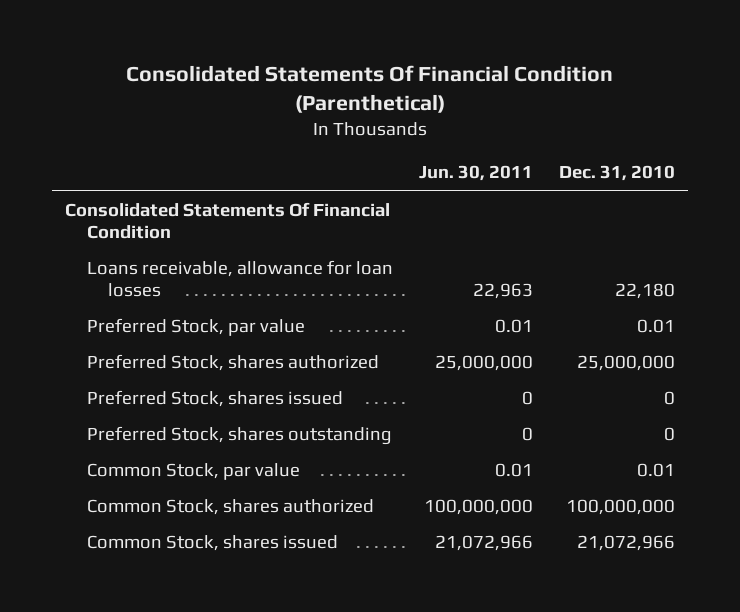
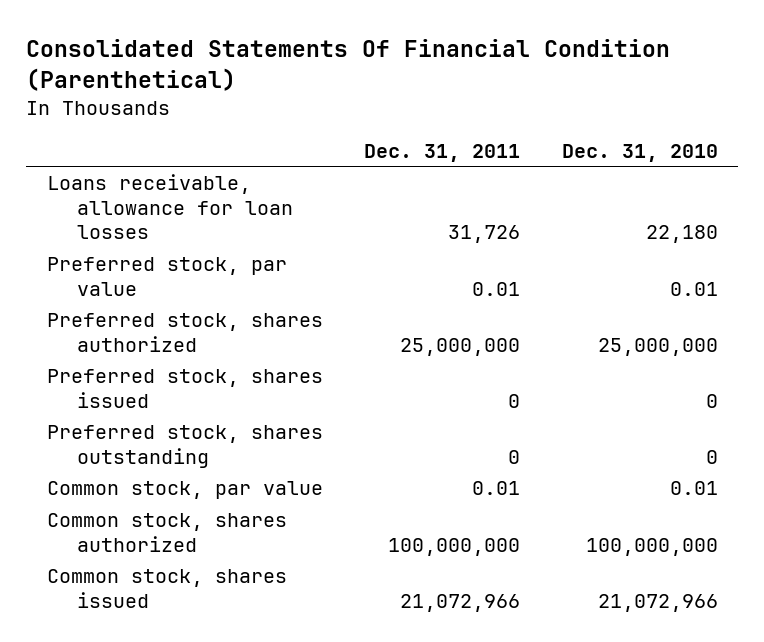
[418,165,533,182] Jun. 30, 2011 -> none
none -> [364,143,521,162] Dec. 31, 2011
[64,202,390,239] Consolidated Statements Of Financial Condition -> none
[86,318,305,337] Preferred Stock, par value -> [46,257,287,296] Preferred stock, par value
[86,354,379,372] Preferred Stock, shares authorized -> [46,313,323,352] Preferred stock, shares authorized
[86,390,343,408] Preferred Stock, shares issued -> [46,369,323,408] Preferred stock, shares issued
[86,426,392,446] Preferred Stock, shares outstanding -> [46,425,323,468] Preferred stock, shares outstanding
[86,463,300,481] Common Stock, par value -> [46,481,323,500] Common stock, par value
[86,499,374,516] Common Stock, shares authorized -> [46,513,287,552] Common stock, shares authorized
[86,535,338,552] Common Stock, shares issued -> [46,569,287,608] Common stock, shares issued

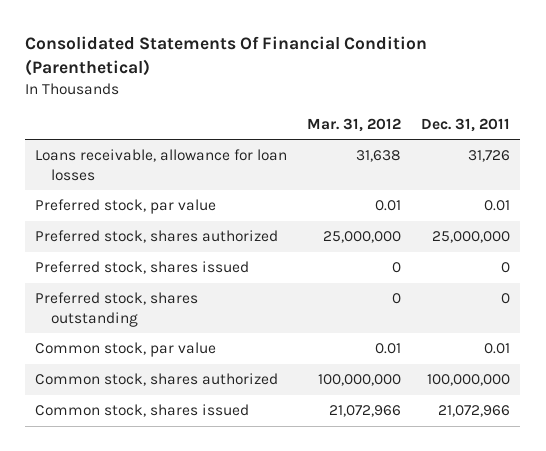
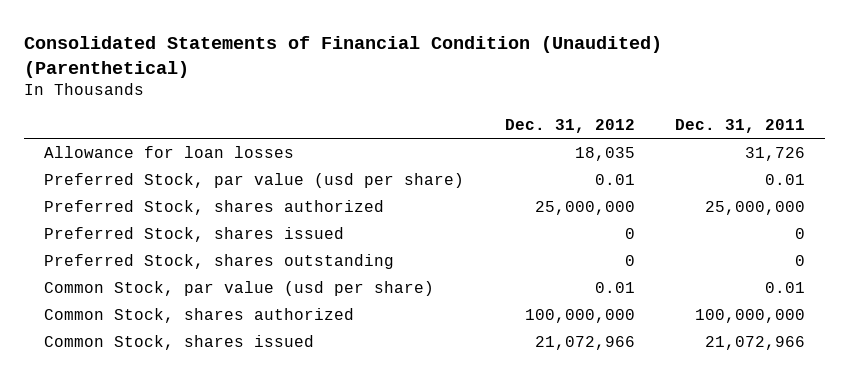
[25,36,428,76] Consolidated Statements Of Financial Condition (Parenthetical) -> [24,36,663,78] Consolidated Statements of Financial Condition (Unaudited) (Parenthetical)
[307,118,402,133] Mar. 31, 2012 -> none
none -> [504,118,635,133] Dec. 31, 2012
[35,149,288,181] Loans receivable, allowance for loan losses -> [44,145,295,158] Allowance for loan losses
[35,199,217,215] Preferred stock, par value -> [44,172,465,188] Preferred Stock, par value (usd per share)
[35,230,279,244] Preferred stock, shares authorized -> [44,199,385,215] Preferred Stock, shares authorized
[35,261,250,275] Preferred stock, shares issued -> [44,226,345,242] Preferred Stock, shares issued
[35,292,199,327] Preferred stock, shares outstanding -> [44,253,395,269] Preferred Stock, shares outstanding
[35,342,217,358] Common stock, par value -> [44,280,435,296] Common Stock, par value (usd per share)
[35,373,279,387] Common stock, shares authorized -> [44,307,355,323] Common Stock, shares authorized
[35,404,250,418] Common stock, shares issued -> [44,334,315,350] Common Stock, shares issued

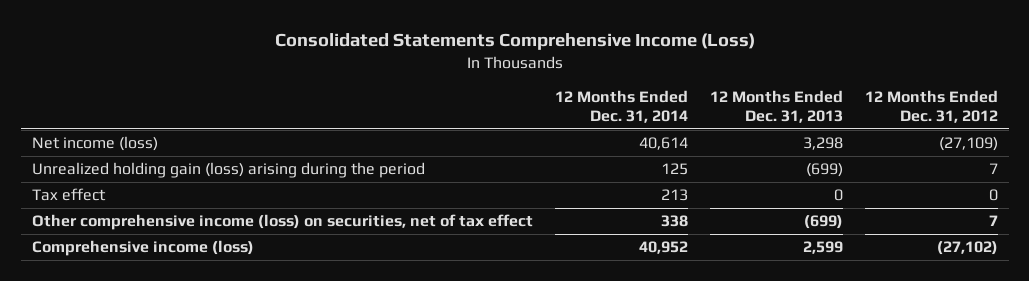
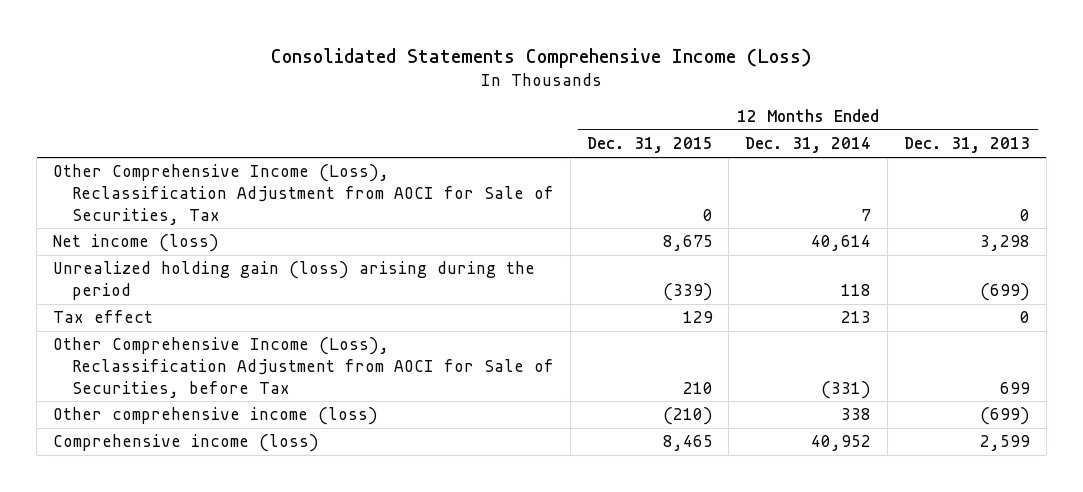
[864,90,998,124] 12 Months Ended Dec. 31, 2012 -> none
none -> [586,137,713,154] Dec. 31, 2015
none -> [53,164,554,225] Other Comprehensive Income (Loss), Reclassification Adjustment from AOCI for Sale of Securities, Tax
[660,163,688,176] 125 -> [841,284,872,297] 118
none -> [53,337,554,398] Other Comprehensive Income (Loss), Reclassification Adjustment from AOCI for Sale of Securities, before Tax
[31,214,533,231] Other comprehensive income (loss) on securities, net of tax effect -> [53,407,379,426] Other comprehensive income (loss)

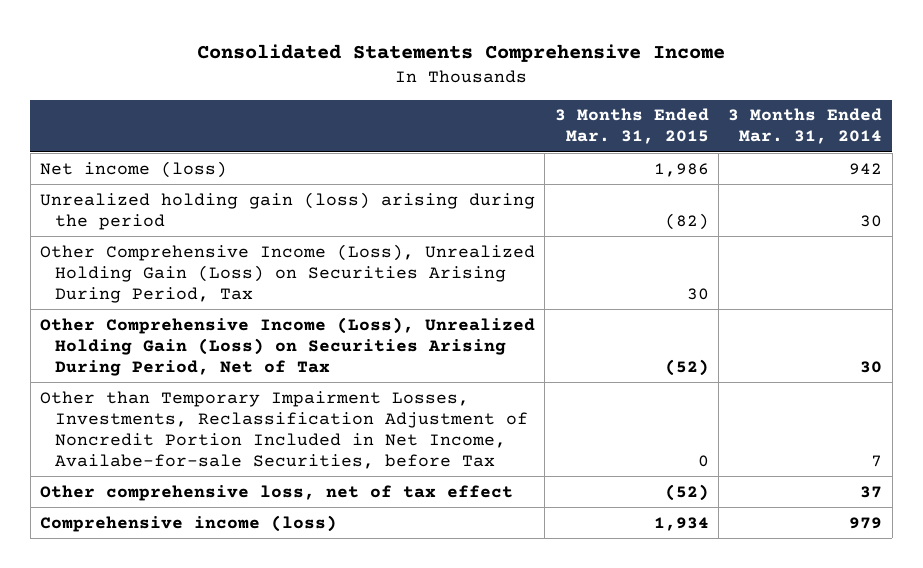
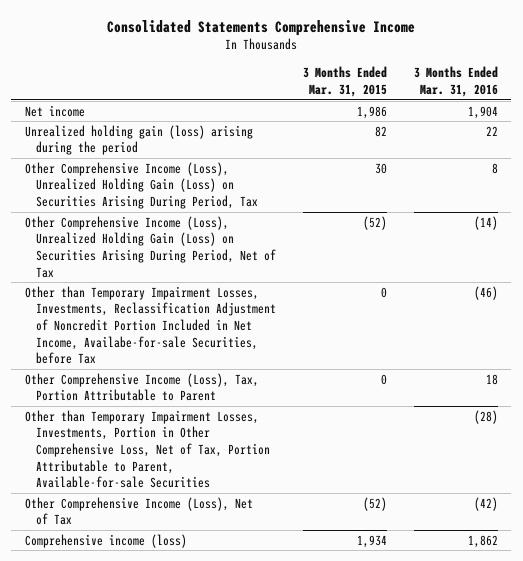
[728,108,883,145] 3 Months Ended Mar. 31, 2014 -> none
none -> [413,66,498,98] 3 Months Ended Mar. 31, 2016
[40,160,228,178] Net income (loss) -> [24,104,85,117] Net income
[664,212,709,230] (82) -> [374,125,387,137] 82
none -> [24,372,259,402] Other Comprehensive Income (Loss), Tax, Portion Attributable to Parent
none -> [24,409,270,489] Other than Temporary Impairment Losses, Investments, Portion in Other Comprehensive Loss, Net of Tax, Portion Attributable to Parent, Available-for-sale Securities
[40,484,514,501] Other comprehensive loss, net of tax effect -> [24,496,253,526] Other Comprehensive Income (Loss), Net of Tax

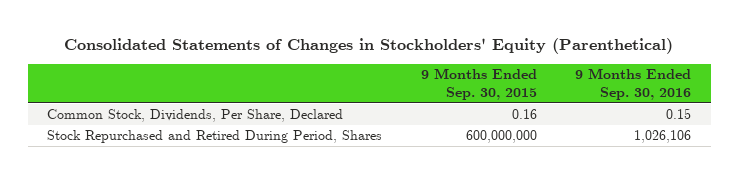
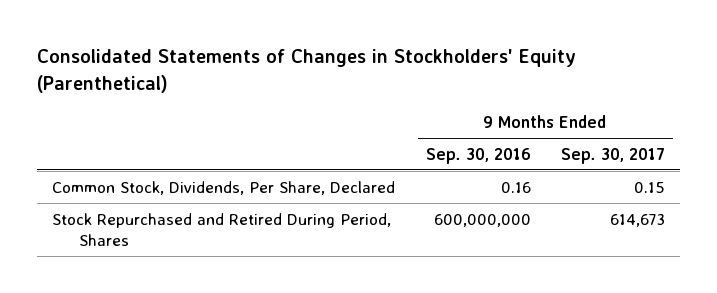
[420,68,537,100] 9 Months Ended Sep. 30, 2015 -> none
none -> [561,147,666,164] Sep. 30, 2017
[666,108,692,120] 0.15 -> [500,181,531,193] 0.16
[634,130,692,144] 1,026,106 -> [433,213,531,227] 600,000,000

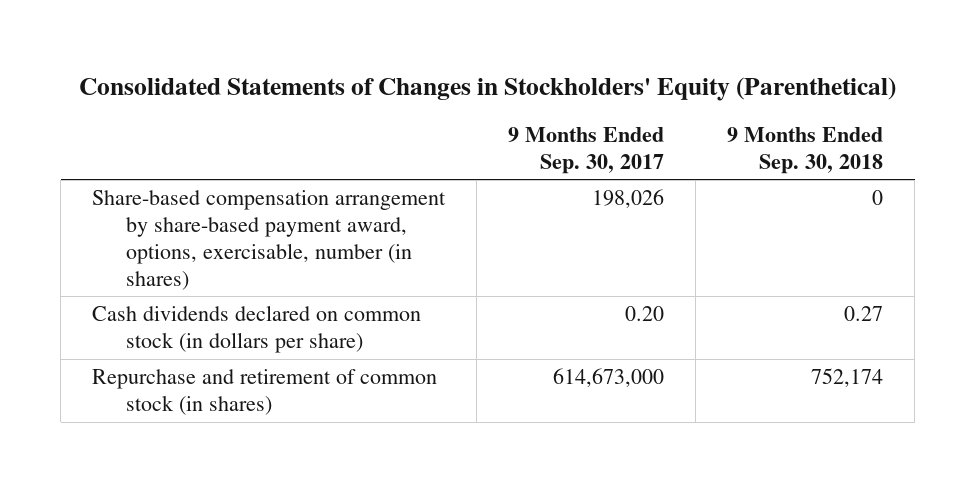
[425,147,531,164] Sep. 30, 2016 -> none
none -> [727,126,884,174] 9 Months Ended Sep. 30, 2018
none -> [92,190,447,290] Share-based compensation arrangement by share-based payment award, options, exercisable, number (in shares)
[52,180,396,195] Common Stock, Dividends, Per Share, Declared -> [92,305,422,354] Cash dividends declared on common stock (in dollars per share)
[634,181,666,193] 0.15 -> [625,306,665,322] 0.20
[52,212,392,247] Stock Repurchased and Retired During Period, Shares -> [92,369,438,416] Repurchase and retirement of common stock (in shares)
[610,213,666,227] 614,673 -> [553,368,665,388] 614,673,000

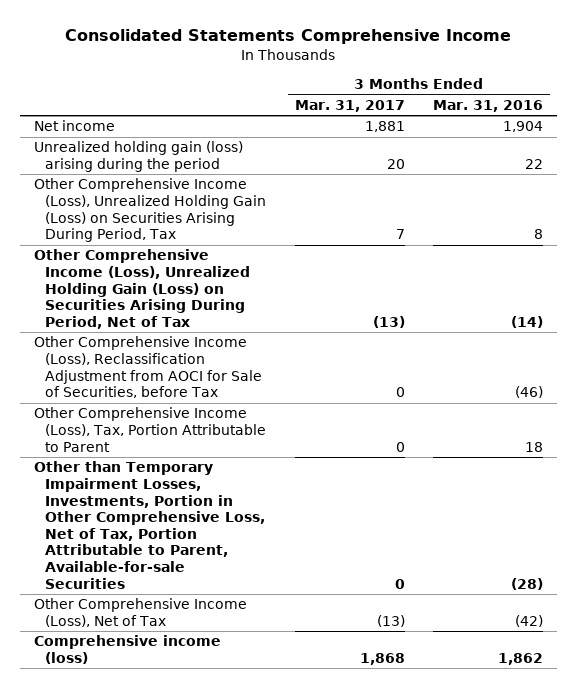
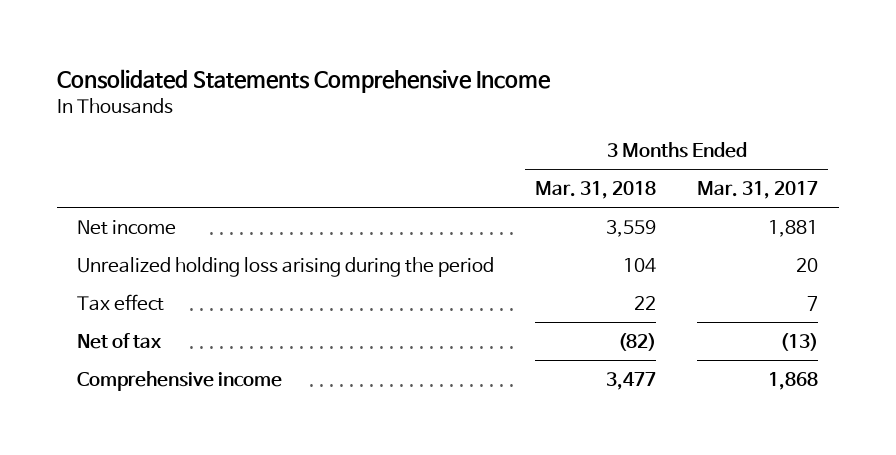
[432,99,543,112] Mar. 31, 2016 -> none
none -> [535,181,657,200] Mar. 31, 2018
[33,336,263,399] Other Comprehensive Income (Loss), Reclassification Adjustment from AOCI for Sale of Securities, before Tax -> none
[33,407,267,452] Other Comprehensive Income (Loss), Tax, Portion Attributable to Parent -> none
[33,461,266,589] Other than Temporary Impairment Losses, Investments, Portion in Other Comprehensive Loss, Net of Tax, Portion Attributable to Parent, Available-for-sale Securities -> none
[33,598,247,628] Other Comprehensive Income (Loss), Net of Tax -> none
[33,141,243,173] Unrealized holding gain (loss) arising during the period -> [77,256,495,277] Unrealized holding loss arising during the period
[33,178,267,243] Other Comprehensive Income (Loss), Unrealized Holding Gain (Loss) on Securities Arising During Period, Tax -> [77,293,165,311] Tax effect
[33,249,251,329] Other Comprehensive Income (Loss), Unrealized Holding Gain (Loss) on Securities Arising During Period, Net of Tax -> [77,332,162,349] Net of tax
[33,635,221,665] Comprehensive income (loss) -> [77,370,283,391] Comprehensive income

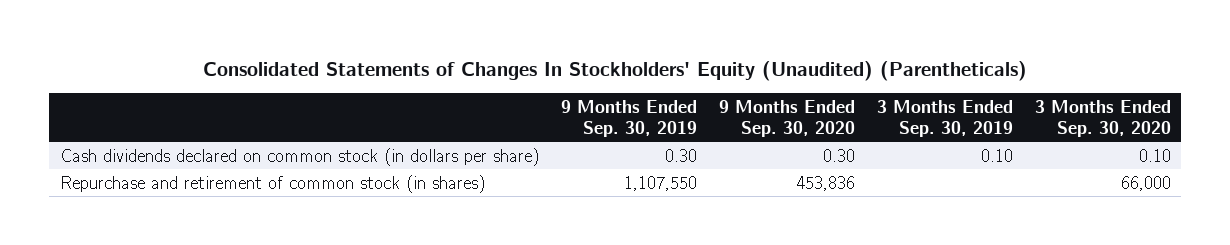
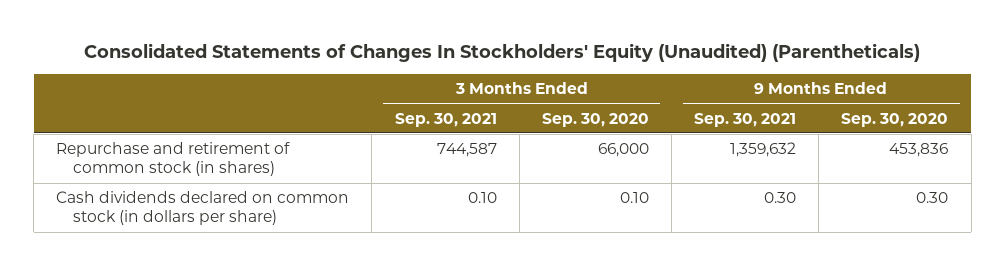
[560,99,697,137] 9 Months Ended Sep. 30, 2019 -> none
[876,99,1013,137] 3 Months Ended Sep. 30, 2019 -> none
none -> [394,112,497,127] Sep. 30, 2021
none -> [694,112,797,127] Sep. 30, 2021
[59,147,539,166] Cash dividends declared on common stock (in dollars per share) -> [56,191,350,226] Cash dividends declared on common stock (in dollars per share)

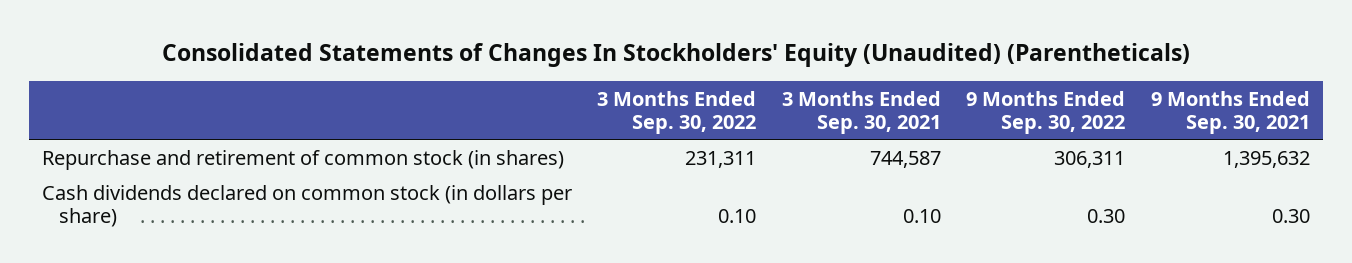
[541,112,649,127] Sep. 30, 2020 -> none
[841,112,949,127] Sep. 30, 2020 -> none
none -> [597,90,757,135] 3 Months Ended Sep. 30, 2022
none -> [966,90,1126,135] 9 Months Ended Sep. 30, 2022
[730,142,797,158] 1,359,632 -> [1222,150,1310,168] 1,395,632

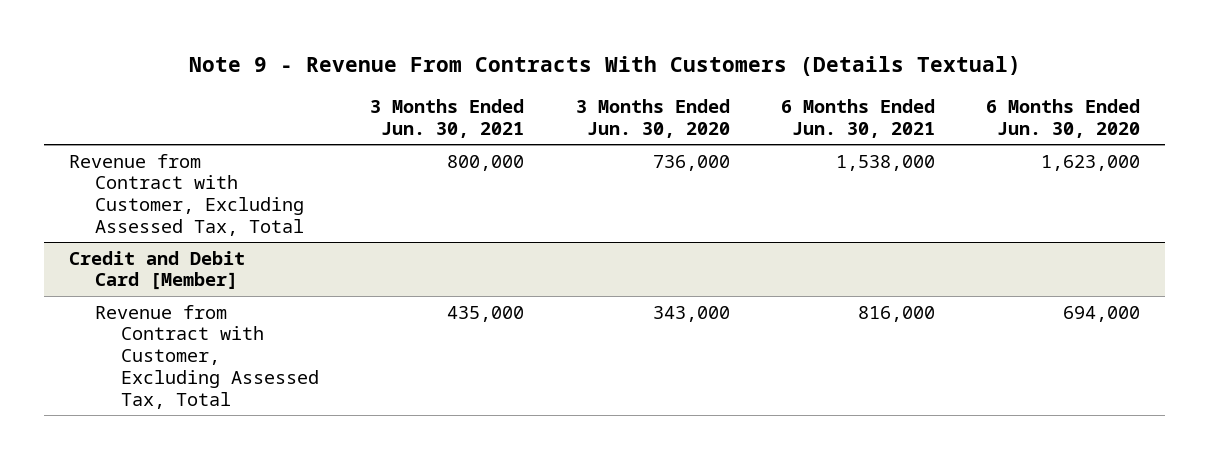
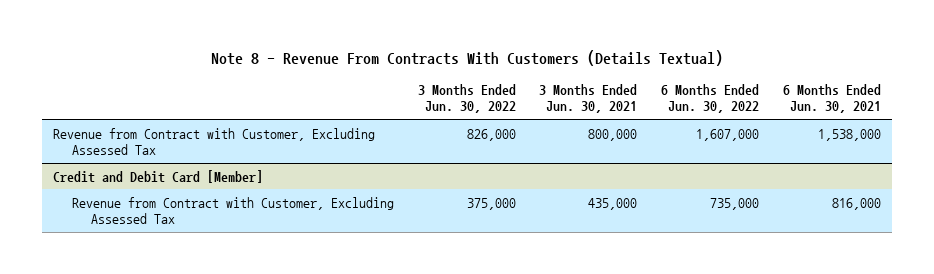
[188,56,1021,77] Note 9 - Revenue From Contracts With Customers (Details Textual) -> [210,49,723,66] Note 8 - Revenue From Contracts With Customers (Details Textual)
[575,99,730,138] 3 Months Ended Jun. 30, 2020 -> none
[985,99,1140,138] 6 Months Ended Jun. 30, 2020 -> none
none -> [417,83,516,114] 3 Months Ended Jun. 30, 2022
none -> [660,83,759,114] 6 Months Ended Jun. 30, 2022
[69,153,305,236] Revenue from Contract with Customer, Excluding Assessed Tax, Total -> [53,127,376,156] Revenue from Contract with Customer, Excluding Assessed Tax
[95,304,320,409] Revenue from Contract with Customer, Excluding Assessed Tax, Total -> [72,196,395,225] Revenue from Contract with Customer, Excluding Assessed Tax

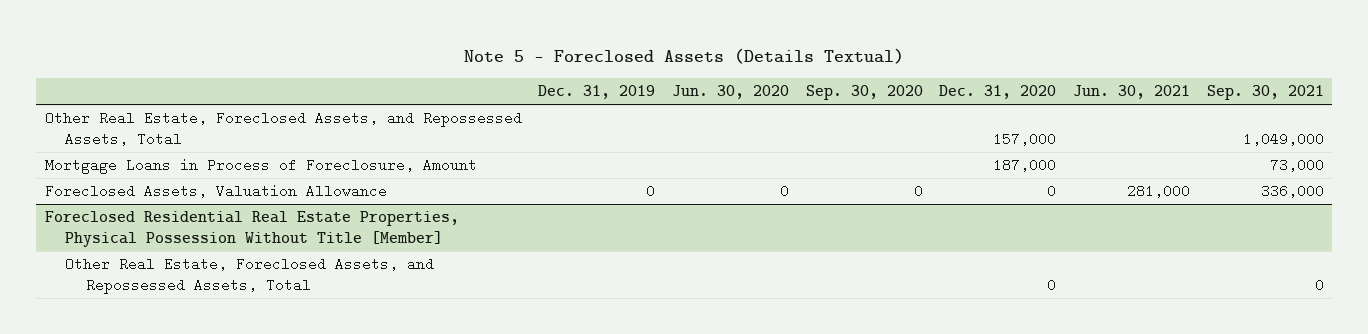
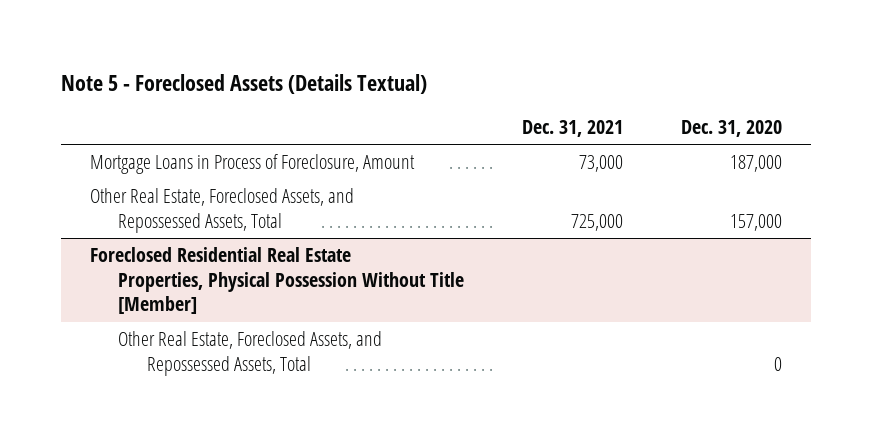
[538,85,656,100] Dec. 31, 2019 -> none
[672,85,790,100] Jun. 30, 2020 -> none
[805,85,923,101] Sep. 30, 2020 -> none
[1073,85,1191,100] Jun. 30, 2021 -> none
[1206,85,1324,101] Sep. 30, 2021 -> none
none -> [522,119,624,137] Dec. 31, 2021
[44,183,387,198] Foreclosed Assets, Valuation Allowance -> none
[44,110,522,146] Other Real Estate, Foreclosed Assets, and Repossessed Assets, Total -> [89,187,354,233] Other Real Estate, Foreclosed Assets, and Repossessed Assets, Total

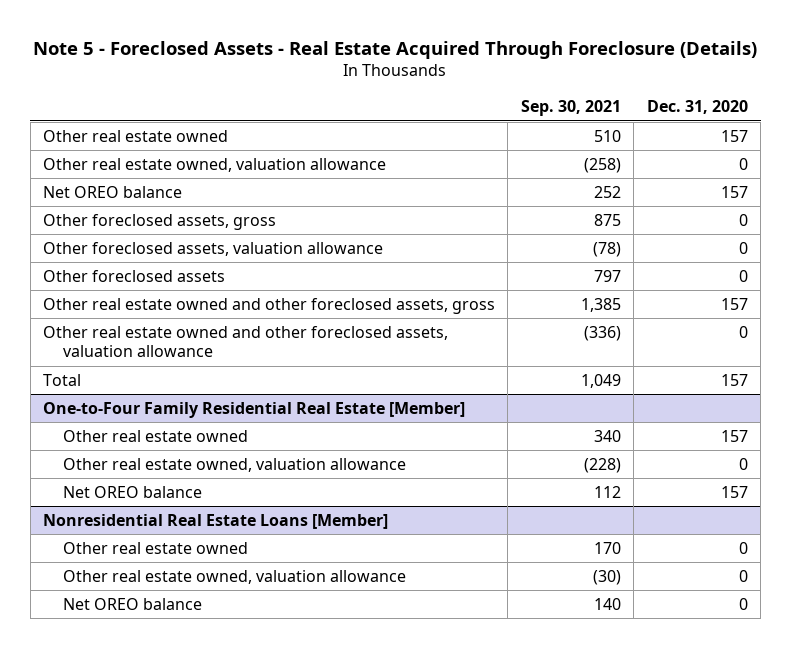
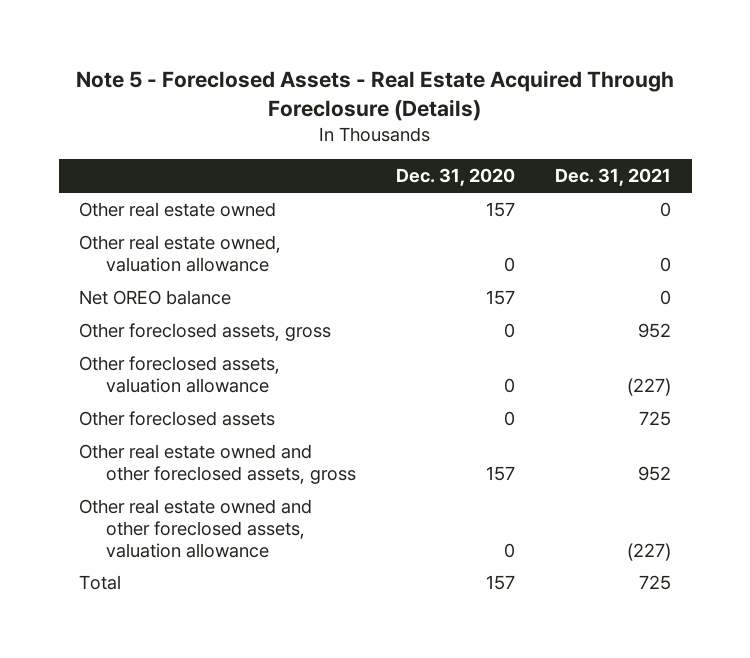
[520,100,621,117] Sep. 30, 2021 -> none
none -> [555,168,672,187] Dec. 31, 2021
[42,401,465,418] One-to-Four Family Residential Real Estate [Member] -> none
[62,429,248,442] Other real estate owned -> none
[62,457,406,472] Other real estate owned, valuation allowance -> none
[62,485,202,498] Net OREO balance -> none
[42,513,388,529] Nonresidential Real Estate Loans [Member] -> none
[62,541,248,554] Other real estate owned -> none
[62,569,406,584] Other real estate owned, valuation allowance -> none
[62,597,202,610] Net OREO balance -> none

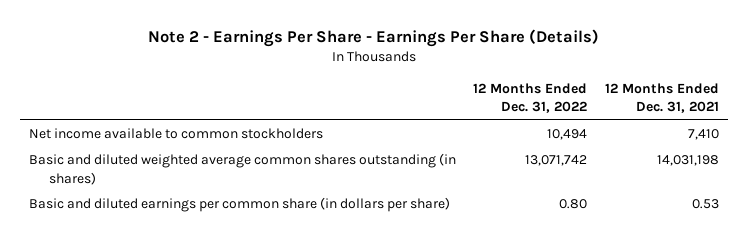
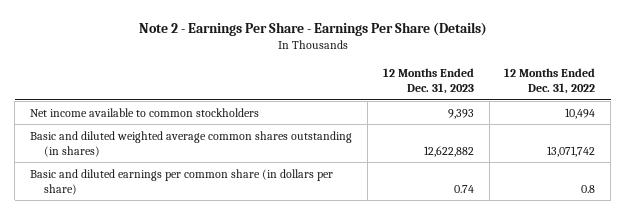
[605,82,720,114] 12 Months Ended Dec. 31, 2021 -> none
none -> [382,67,474,94] 12 Months Ended Dec. 31, 2023
[559,199,588,210] 0.80 -> [581,184,596,193] 0.8

